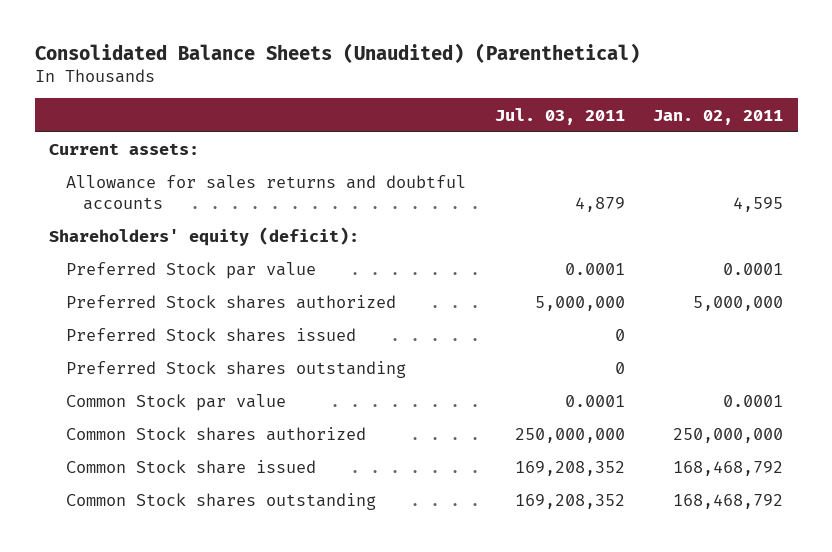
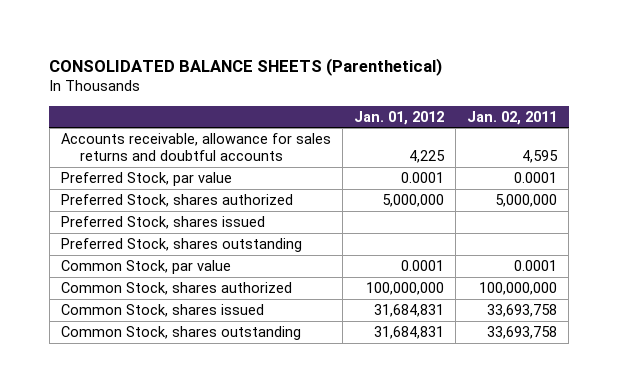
[34,43,640,64] Consolidated Balance Sheets (Unaudited) (Parenthetical) -> [49,57,443,76] CONSOLIDATED BALANCE SHEETS (Parenthetical)
[494,107,625,125] Jul. 03, 2011 -> none
none -> [353,110,444,125] Jan. 01, 2012
[49,143,200,156] Current assets: -> none
[49,227,360,247] Shareholders' equity (deficit): -> none
[66,175,467,210] Allowance for sales returns and doubtful accounts -> [60,133,331,162] Accounts receivable, allowance for sales returns and doubtful accounts
[66,262,317,280] Preferred Stock par value -> [60,172,232,187] Preferred Stock, par value
[66,295,397,310] Preferred Stock shares authorized -> [60,194,293,208] Preferred Stock, shares authorized
[66,328,357,343] Preferred Stock shares issued -> [60,216,265,230] Preferred Stock, shares issued
[66,361,407,379] Preferred Stock shares outstanding -> [60,238,302,253] Preferred Stock, shares outstanding
[66,394,287,412] Common Stock par value -> [60,260,231,275] Common Stock, par value
[66,427,367,442] Common Stock shares authorized -> [60,282,292,296] Common Stock, shares authorized
[673,428,784,444] 250,000,000 -> [479,282,558,296] 100,000,000
[66,460,317,475] Common Stock share issued -> [60,304,264,318] Common Stock, shares issued
[673,461,784,477] 168,468,792 -> [487,304,558,318] 33,693,758
[66,493,377,511] Common Stock shares outstanding -> [60,326,301,341] Common Stock, shares outstanding
[673,494,784,510] 168,468,792 -> [487,326,558,340] 33,693,758

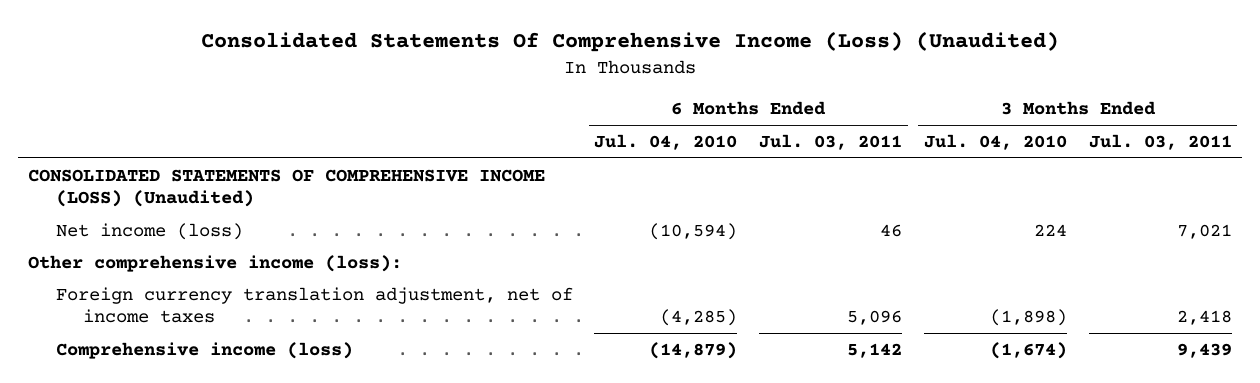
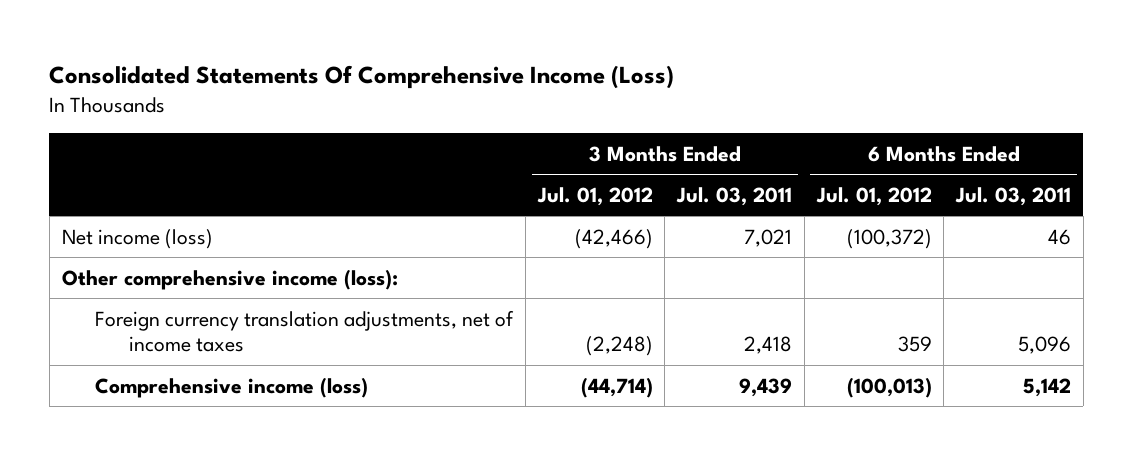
[200,31,1059,53] Consolidated Statements Of Comprehensive Income (Loss) (Unaudited) -> [49,64,675,89] Consolidated Statements Of Comprehensive Income (Loss)
[594,133,738,150] Jul. 04, 2010 -> none
[923,133,1067,150] Jul. 04, 2010 -> none
none -> [536,186,653,206] Jul. 01, 2012
none -> [815,186,932,206] Jul. 01, 2012
[28,168,546,208] CONSOLIDATED STATEMENTS OF COMPREHENSIVE INCOME (LOSS) (Unaudited) -> none
[55,286,573,324] Foreign currency translation adjustment, net of income taxes -> [95,309,515,353] Foreign currency translation adjustments, net of income taxes

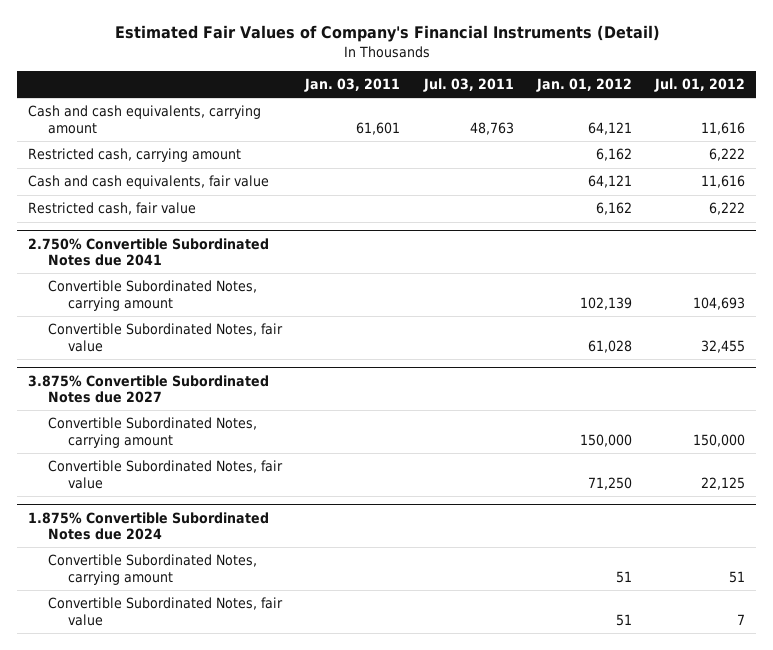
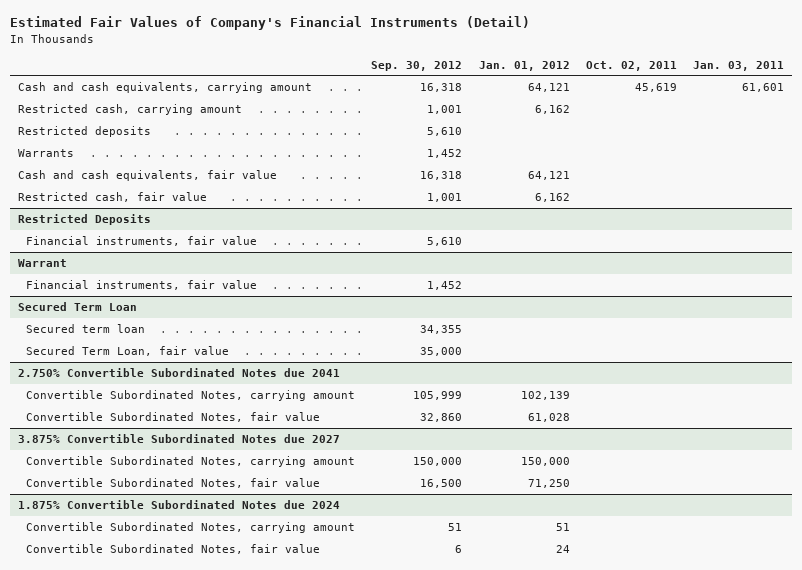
[422,77,514,92] Jul. 03, 2011 -> none
[653,77,745,92] Jul. 01, 2012 -> none
none -> [371,60,463,71] Sep. 30, 2012
none -> [585,60,677,71] Oct. 02, 2011
none -> [18,125,152,137] Restricted deposits
none -> [18,148,75,157] Warrants
none -> [18,213,152,225] Restricted Deposits
none -> [26,235,258,246] Financial instruments, fair value
none -> [18,258,68,267] Warrant
none -> [26,279,258,290] Financial instruments, fair value
none -> [18,301,138,311] Secured Term Loan
none -> [26,323,146,333] Secured term loan
none -> [26,345,230,356] Secured Term Loan, fair value
[615,613,632,626] 51 -> [555,544,570,553] 24

